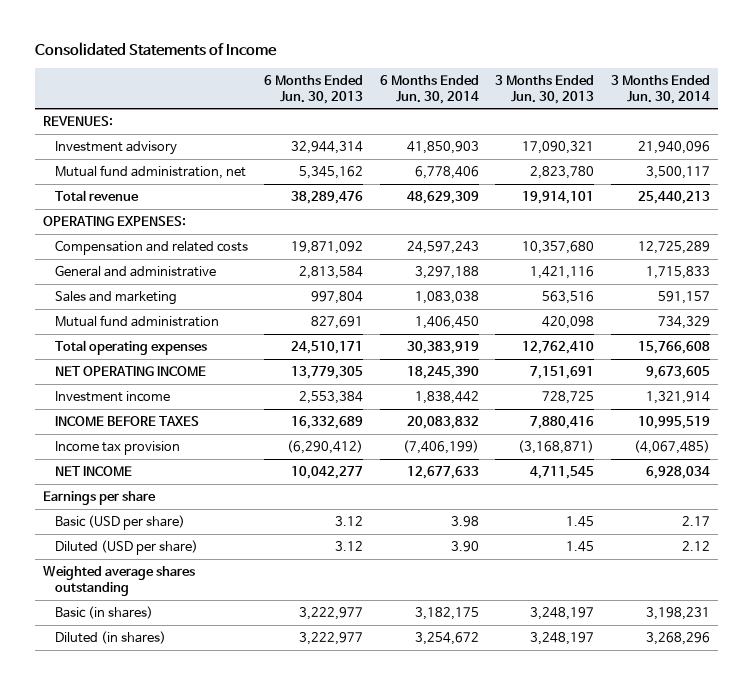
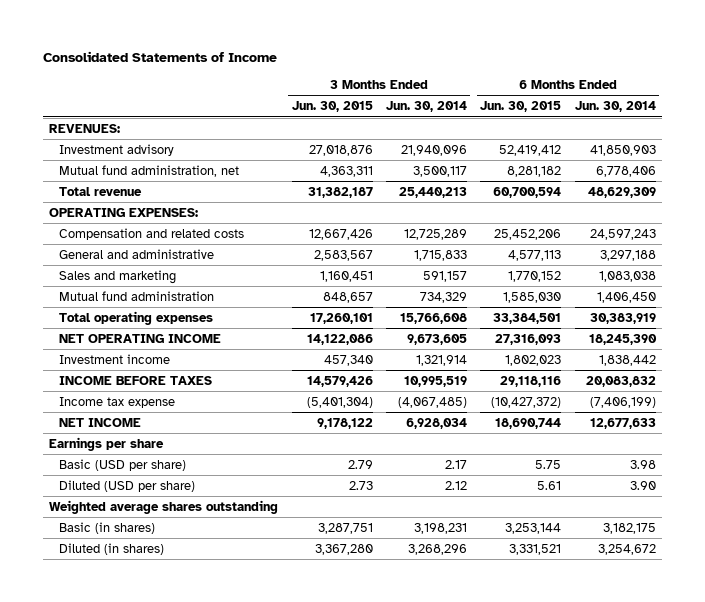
[264,74,364,104] 6 Months Ended Jun. 30, 2013 -> none
[495,74,595,104] 3 Months Ended Jun. 30, 2013 -> none
none -> [291,101,373,113] Jun. 30, 2015
none -> [480,101,562,113] Jun. 30, 2015
[55,441,181,456] Income tax provision -> [59,396,176,408] Income tax expense

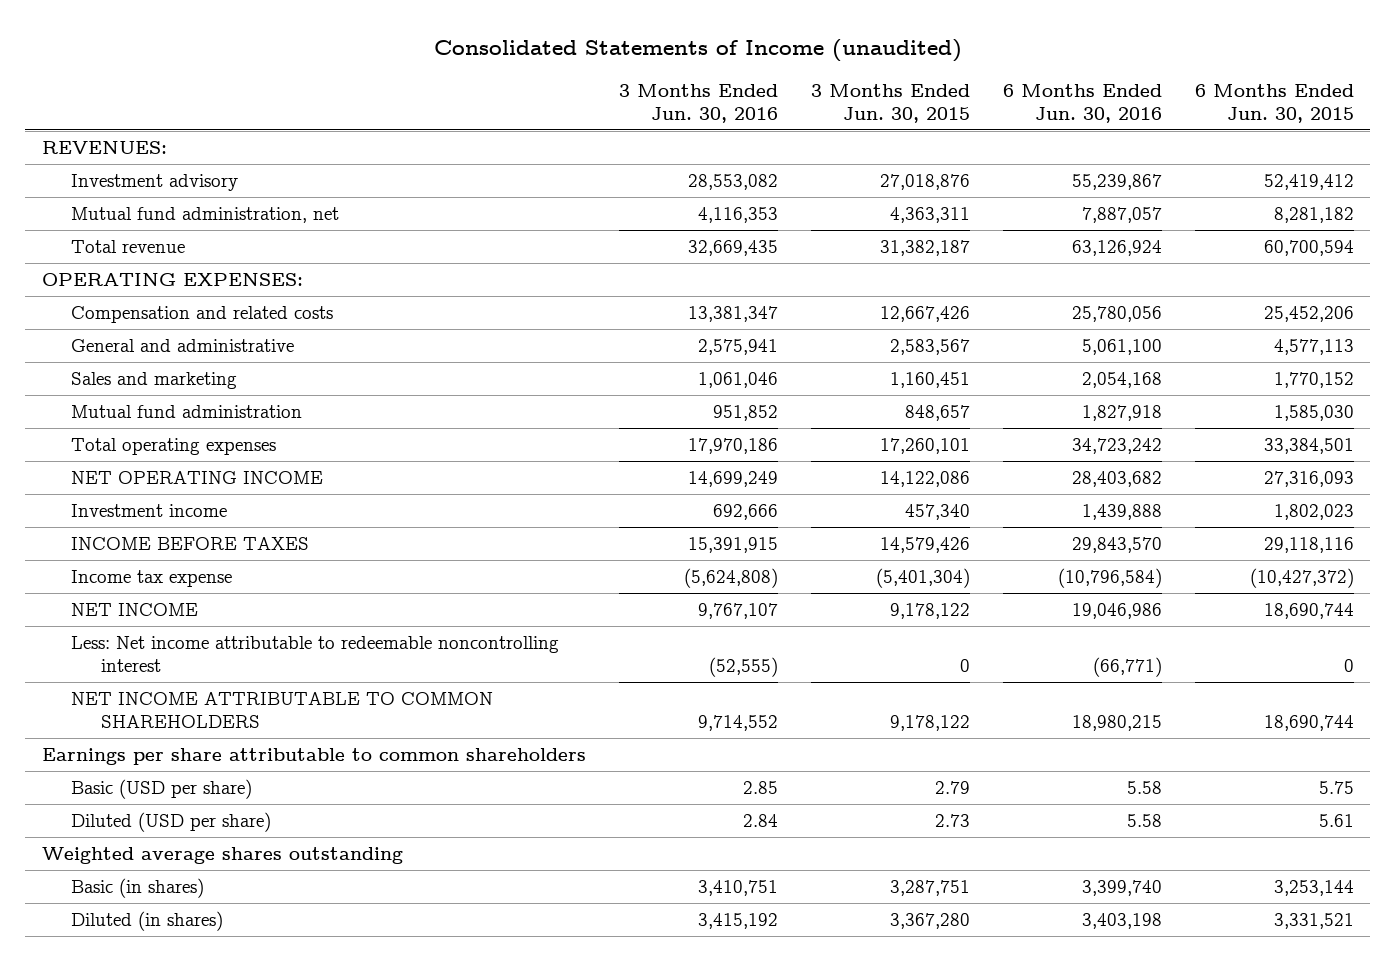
[42,50,277,62] Consolidated Statements of Income -> [433,38,962,62] Consolidated Statements of Income (unaudited)
[385,101,467,113] Jun. 30, 2014 -> none
[574,101,656,113] Jun. 30, 2014 -> none
none -> [618,84,778,123] 3 Months Ended Jun. 30, 2016
none -> [1002,84,1162,123] 6 Months Ended Jun. 30, 2016
none -> [71,636,560,672] Less: Net income attributable to redeemable noncontrolling interest
none -> [71,692,494,728] NET INCOME ATTRIBUTABLE TO COMMON SHAREHOLDERS
[49,436,165,451] Earnings per share -> [41,748,586,766] Earnings per share attributable to common shareholders

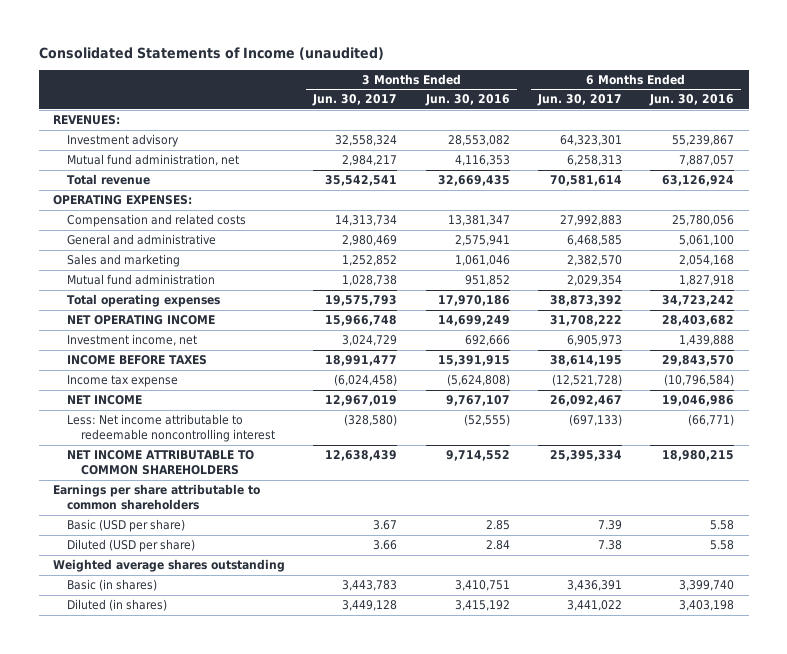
[810,84,970,123] 3 Months Ended Jun. 30, 2015 -> none
[1194,84,1354,123] 6 Months Ended Jun. 30, 2015 -> none
none -> [312,94,398,107] Jun. 30, 2017
none -> [537,94,623,107] Jun. 30, 2017
[71,504,228,518] Investment income -> [67,334,198,347] Investment income, net

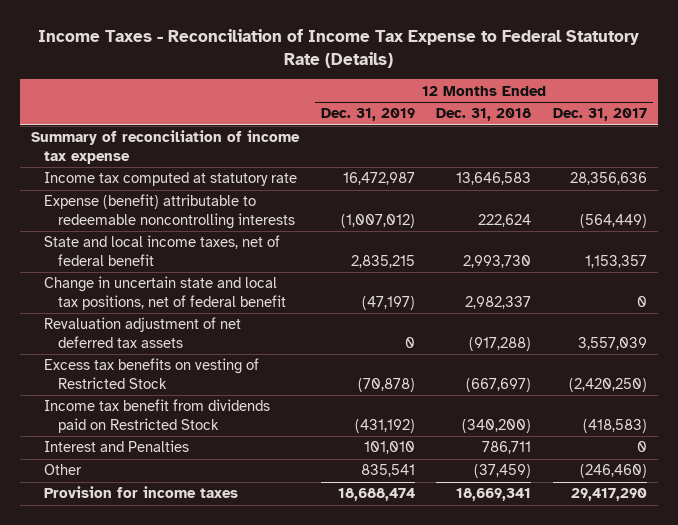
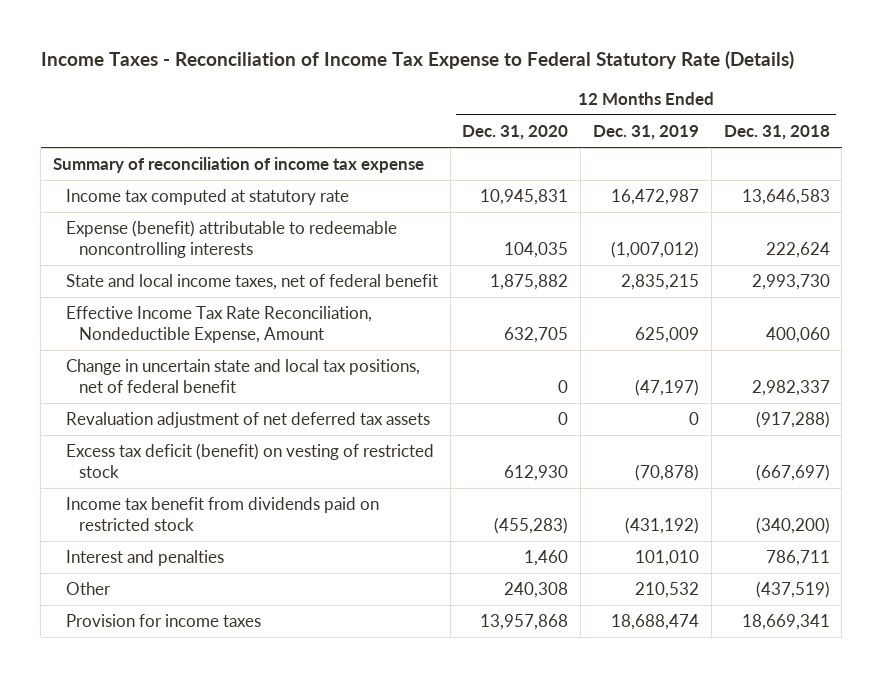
[553,108,648,122] Dec. 31, 2017 -> none
none -> [462,124,569,140] Dec. 31, 2020
none -> [65,306,372,343] Effective Income Tax Rate Reconciliation, Nondeductible Expense, Amount
[44,358,260,389] Excess tax benefits on vesting of Restricted Stock -> [65,443,434,478] Excess tax deficit (benefit) on vesting of restricted stock
[44,399,271,433] Income tax benefit from dividends paid on Restricted Stock -> [65,497,379,531] Income tax benefit from dividends paid on restricted stock
[44,440,190,453] Interest and Penalties -> [65,550,224,567] Interest and penalties
[360,464,415,478] 835,541 -> [635,582,700,599] 210,532
[474,464,532,479] (37,459) -> [755,581,830,599] (437,519)

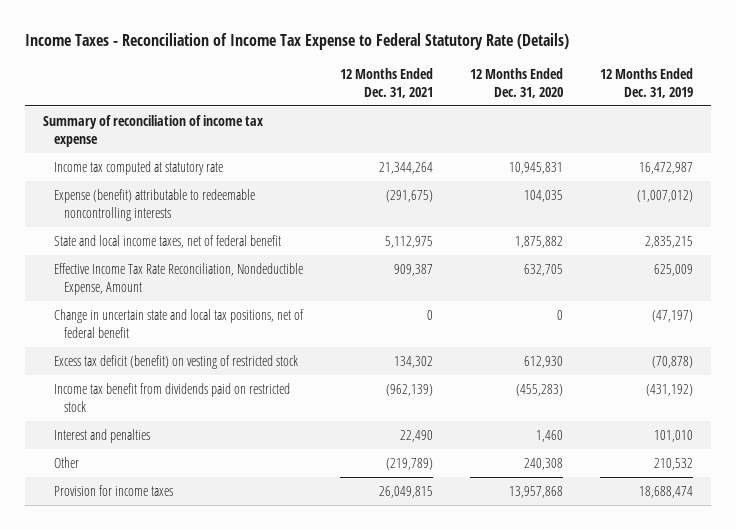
[723,124,830,140] Dec. 31, 2018 -> none
none -> [339,67,433,98] 12 Months Ended Dec. 31, 2021
[65,412,430,429] Revaluation adjustment of net deferred tax assets -> none

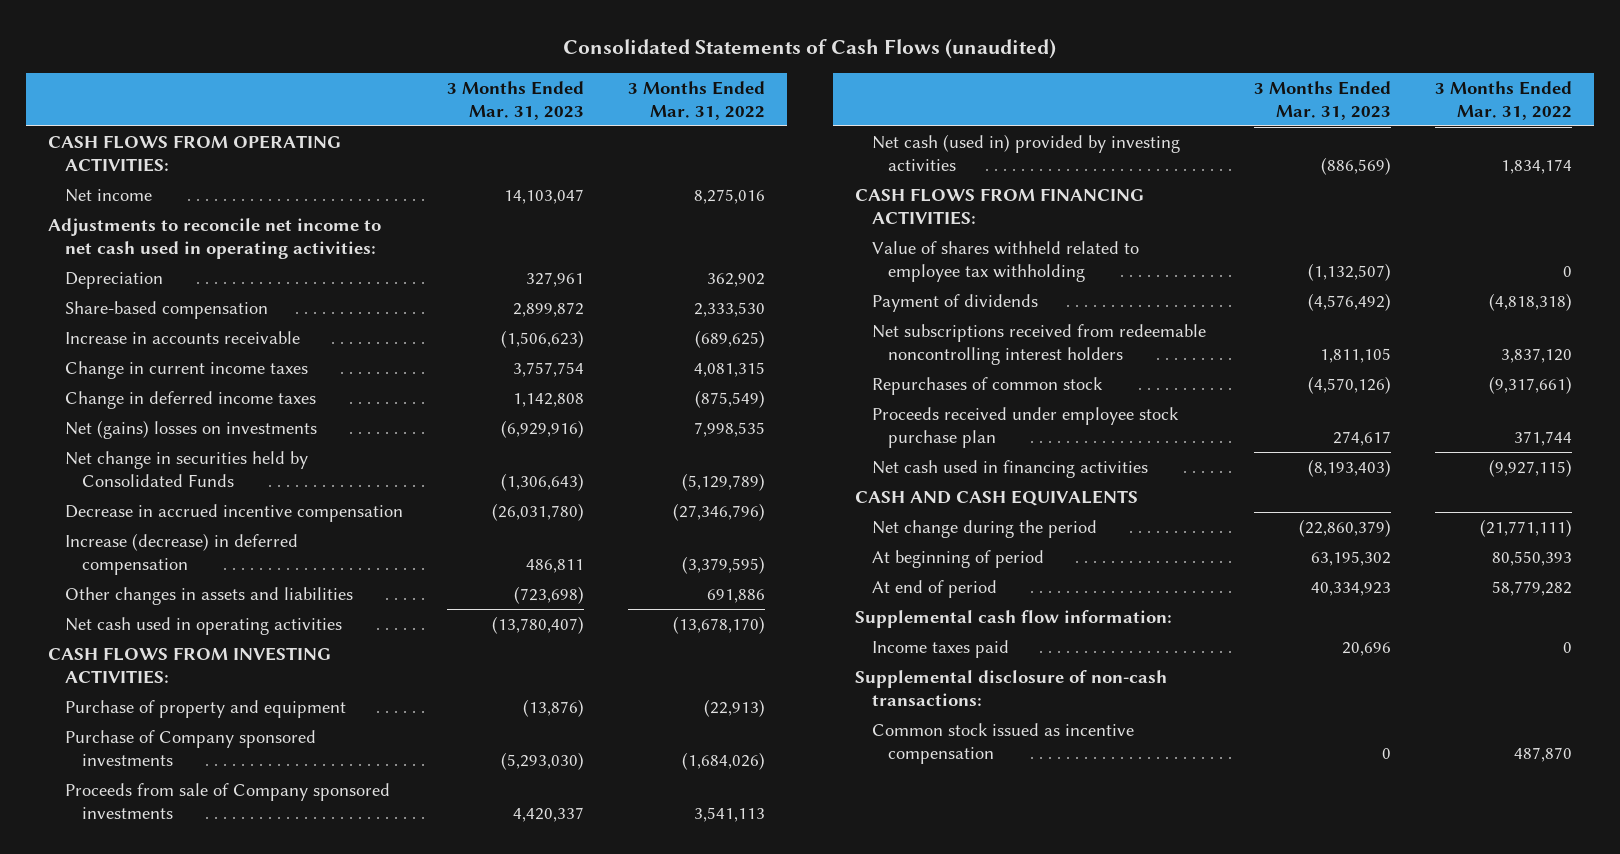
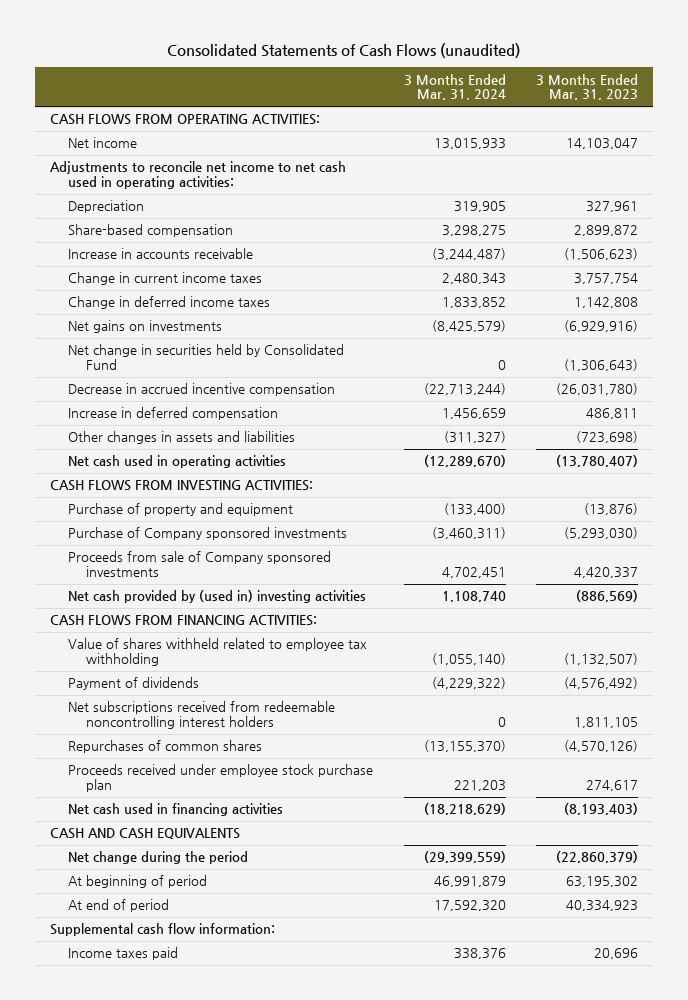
[628,80,766,120] 3 Months Ended Mar. 31, 2022 -> none
none -> [403,73,506,101] 3 Months Ended Mar. 31, 2024
[64,419,317,439] Net (gains) losses on investments -> [68,320,223,334] Net gains on investments
[64,450,308,488] Net change in securities held by Consolidated Funds -> [68,344,345,371] Net change in securities held by Consolidated Fund
[64,532,298,576] Increase (decrease) in deferred compensation -> [68,407,279,421] Increase in deferred compensation
[871,133,1180,172] Net cash (used in) provided by investing activities -> [68,590,367,604] Net cash provided by (used in) investing activities
[871,376,1103,395] Repurchases of common stock -> [68,740,263,754] Repurchases of common shares
[854,669,1167,707] Supplemental disclosure of non-cash transactions: -> none
[871,722,1134,765] Common stock issued as incentive compensation -> none

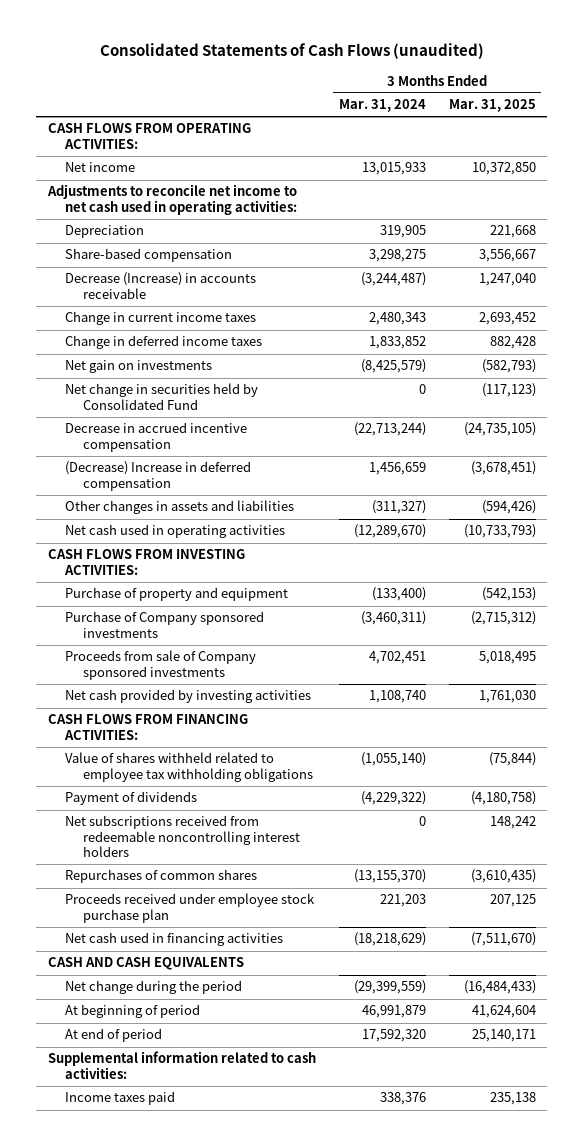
[535,73,638,101] 3 Months Ended Mar. 31, 2023 -> none
none -> [448,99,536,113] Mar. 31, 2025
[68,248,254,260] Increase in accounts receivable -> [65,272,257,299] Decrease (Increase) in accounts receivable
[68,320,223,334] Net gains on investments -> [65,360,213,374] Net gain on investments
[68,407,279,421] Increase in deferred compensation -> [65,461,252,491] (Decrease) Increase in deferred compensation
[68,590,367,604] Net cash provided by (used in) investing activities -> [65,689,312,704] Net cash provided by investing activities
[68,638,368,667] Value of shares withheld related to employee tax withholding -> [65,752,313,782] Value of shares withheld related to employee tax withholding obligations
[50,923,276,937] Supplemental cash flow information: -> [47,1051,316,1079] Supplemental information related to cash activities:

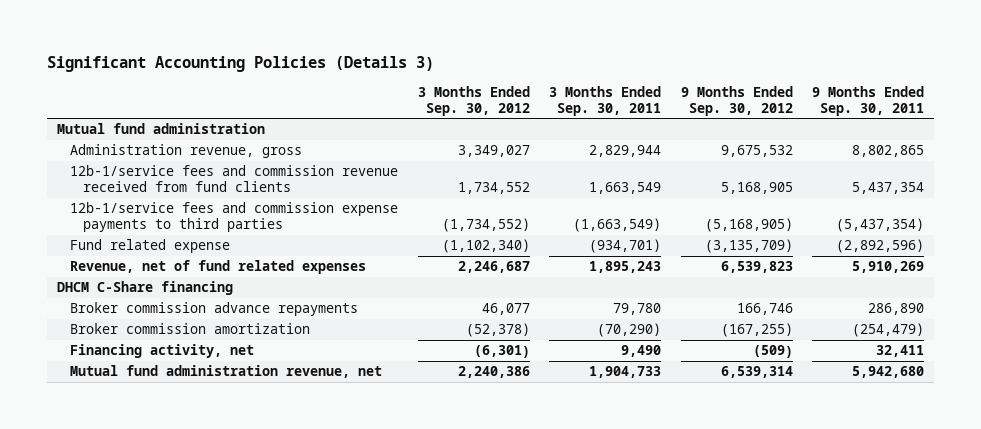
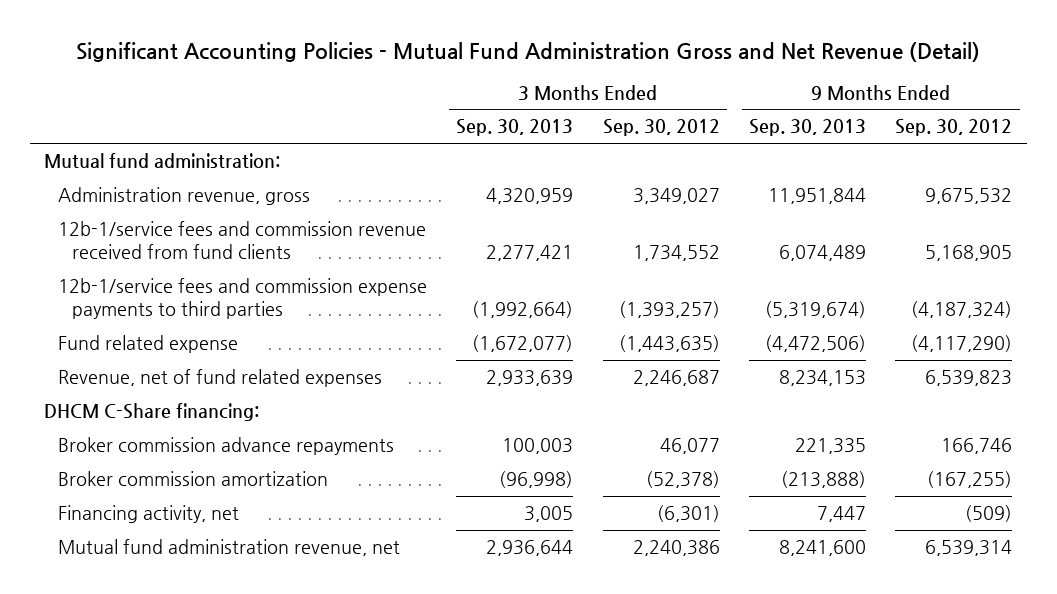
[47,56,435,73] Significant Accounting Policies (Details 3) -> [76,41,981,62] Significant Accounting Policies - Mutual Fund Administration Gross and Net Revenue (Detail)
[549,85,662,116] 3 Months Ended Sep. 30, 2011 -> none
[812,85,925,116] 9 Months Ended Sep. 30, 2011 -> none
none -> [456,119,574,137] Sep. 30, 2013
none -> [748,119,866,137] Sep. 30, 2013
[56,123,265,135] Mutual fund administration -> [44,153,281,169] Mutual fund administration:
[441,218,530,233] (1,734,552) -> [618,301,720,319] (1,393,257)
[704,218,793,233] (5,168,905) -> [911,301,1013,319] (4,187,324)
[441,239,530,254] (1,102,340) -> [618,335,720,353] (1,443,635)
[704,239,793,254] (3,135,709) -> [911,335,1013,353] (4,117,290)
[56,281,233,296] DHCM C-Share financing -> [44,403,260,422] DHCM C-Share financing:

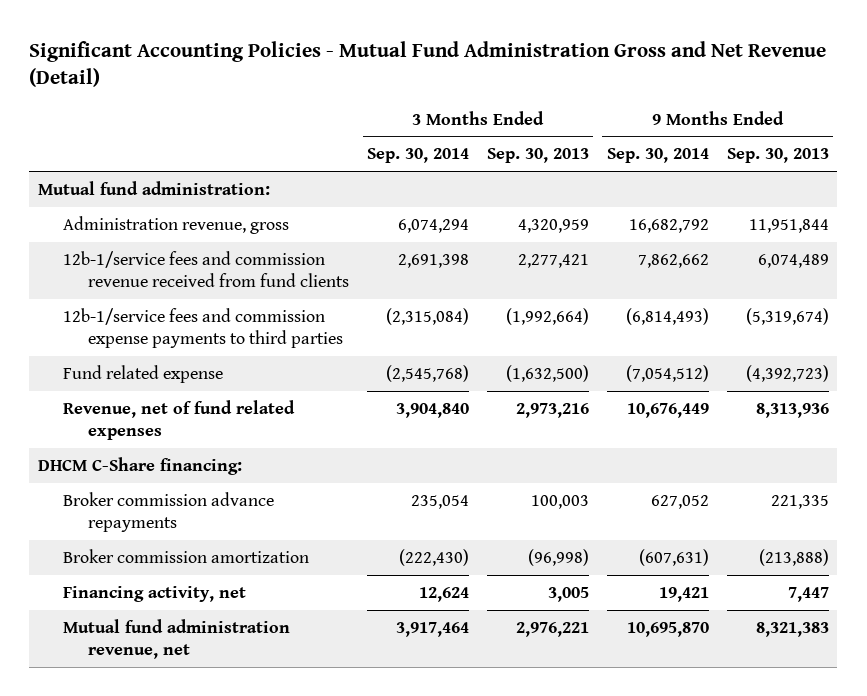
[602,119,720,137] Sep. 30, 2012 -> none
[895,119,1013,137] Sep. 30, 2012 -> none
none -> [367,148,470,164] Sep. 30, 2014
none -> [606,148,709,164] Sep. 30, 2014
[472,335,574,353] (1,672,077) -> [505,364,589,382] (1,632,500)
[764,335,866,353] (4,472,506) -> [745,364,829,382] (4,392,723)
[486,370,574,387] 2,933,639 -> [515,402,589,418] 2,973,216
[778,370,866,387] 8,234,153 -> [755,402,829,418] 8,313,936
[486,540,574,557] 2,936,644 -> [515,621,589,637] 2,976,221
[778,540,866,557] 8,241,600 -> [755,621,829,637] 8,321,383

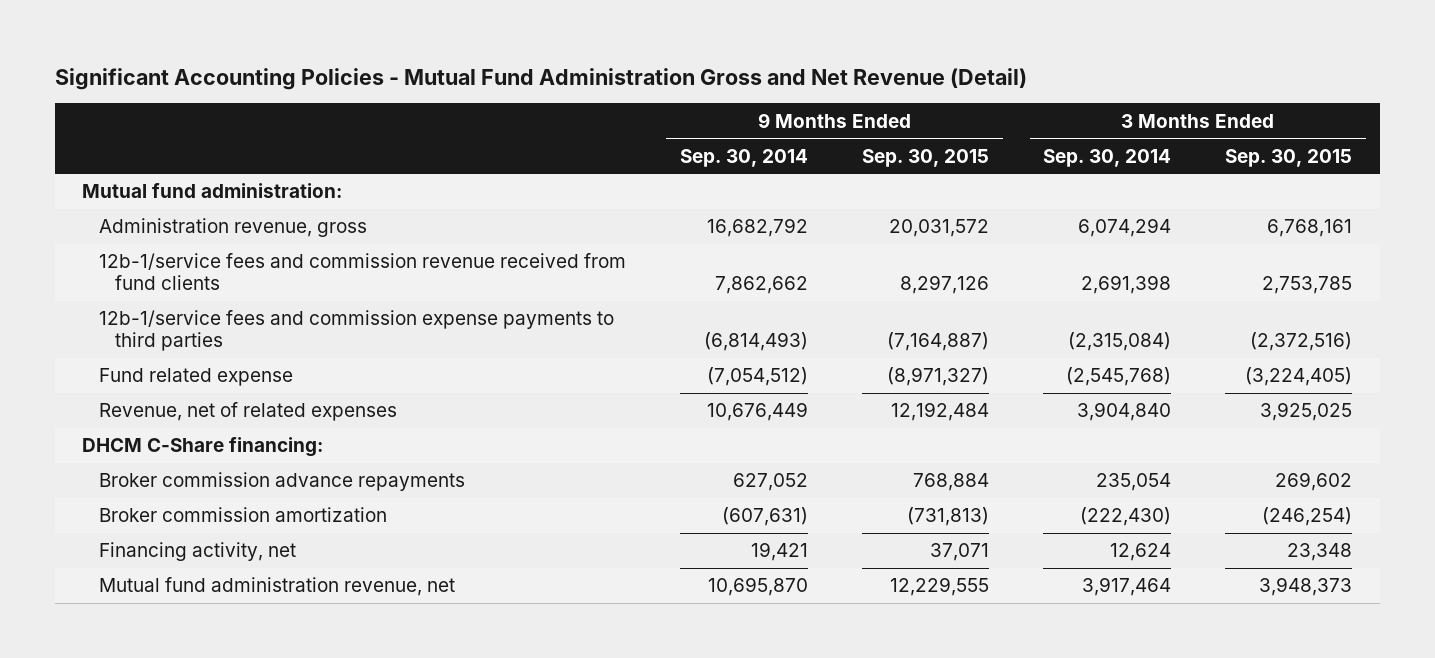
[486,148,589,164] Sep. 30, 2013 -> none
[726,148,829,164] Sep. 30, 2013 -> none
none -> [862,148,990,167] Sep. 30, 2015
none -> [1225,148,1353,167] Sep. 30, 2015
[63,399,296,441] Revenue, net of fund related expenses -> [98,402,397,422] Revenue, net of related expenses

